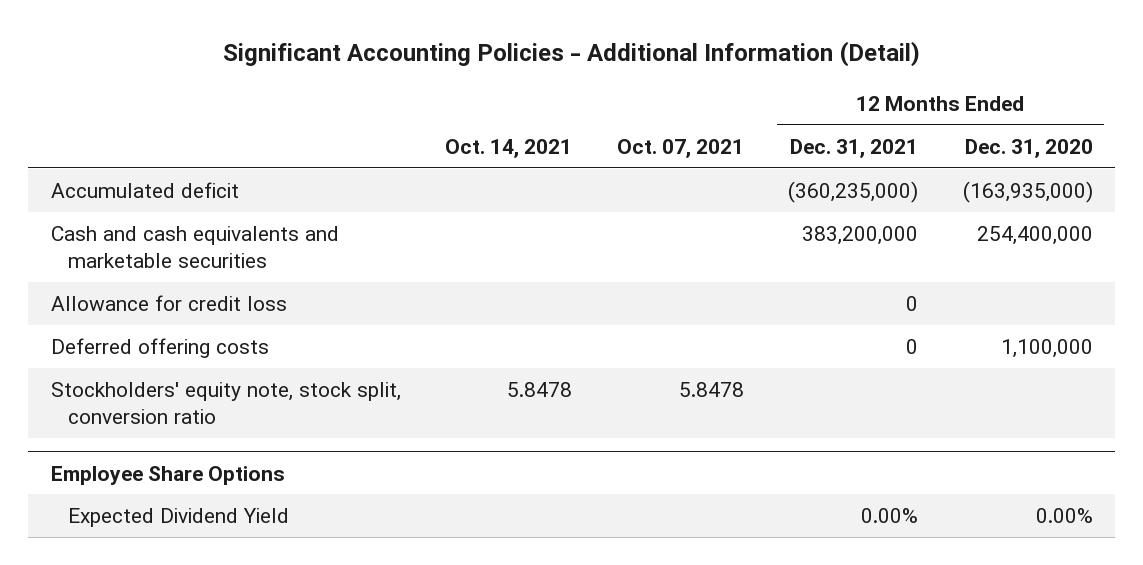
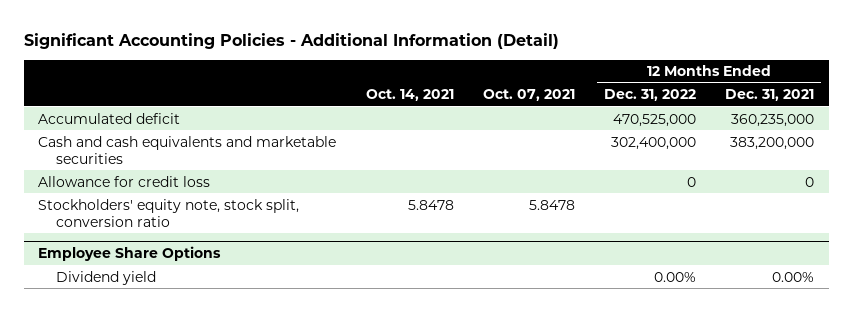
[964,138,1093,158] Dec. 31, 2020 -> none
none -> [603,89,696,102] Dec. 31, 2022
[788,180,919,203] (360,235,000) -> [731,113,815,127] 360,235,000
[50,337,269,358] Deferred offering costs -> none
[68,507,290,527] Expected Dividend Yield -> [56,270,157,285] Dividend yield

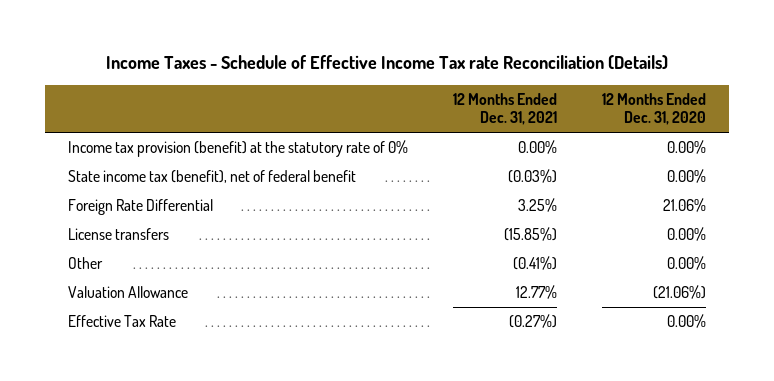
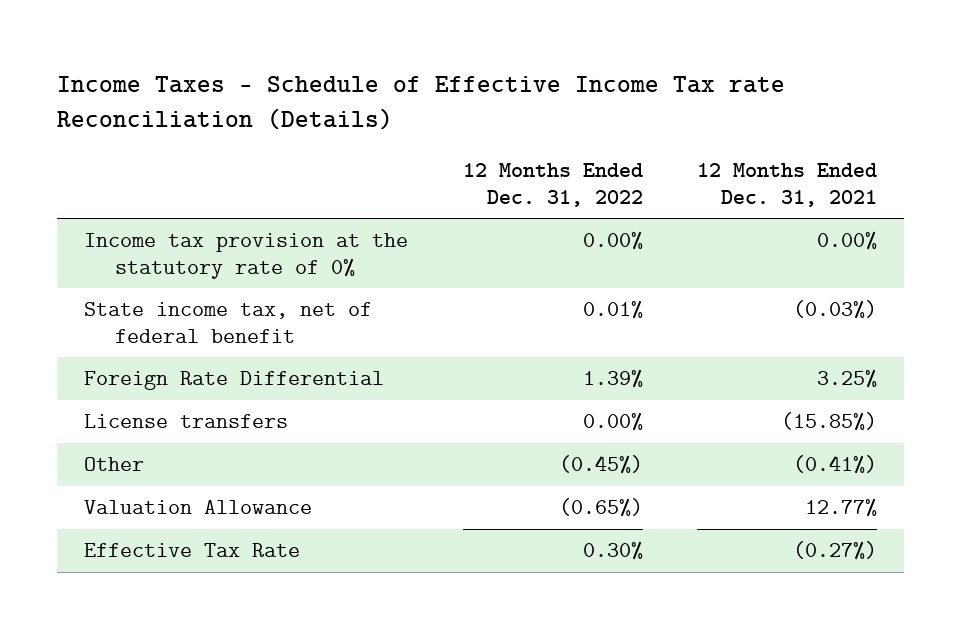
[602,93,707,126] 12 Months Ended Dec. 31, 2020 -> none
none -> [462,163,643,207] 12 Months Ended Dec. 31, 2022
[67,140,408,158] Income tax provision (benefit) at the statutory rate of 0% -> [84,233,409,279] Income tax provision at the statutory rate of 0%
[67,170,356,184] State income tax (benefit), net of federal benefit -> [84,302,373,343] State income tax, net of federal benefit

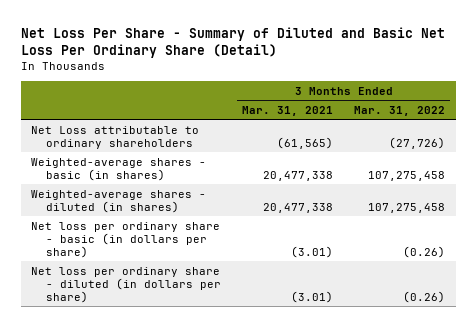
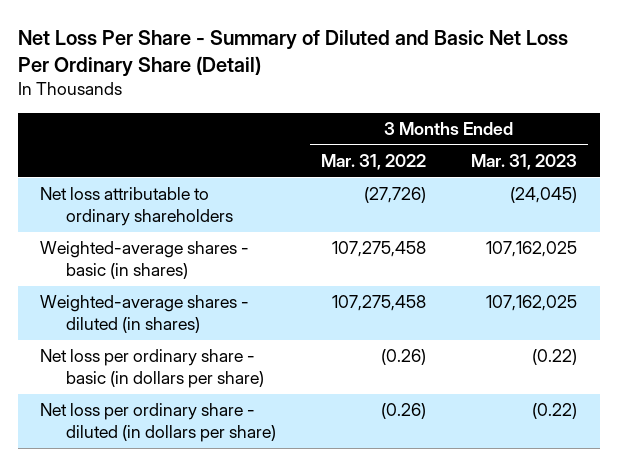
[242,105,334,116] Mar. 31, 2021 -> none
none -> [471,154,578,171] Mar. 31, 2023
[31,125,200,149] Net Loss attributable to ordinary shareholders -> [40,187,234,227] Net loss attributable to ordinary shareholders

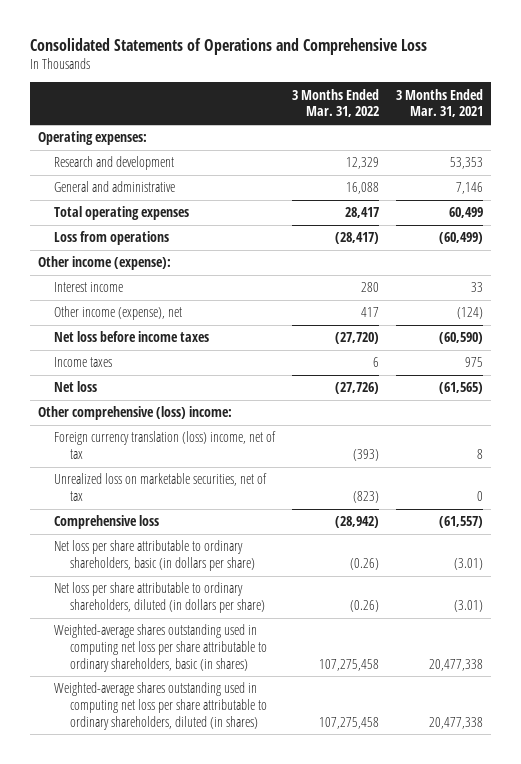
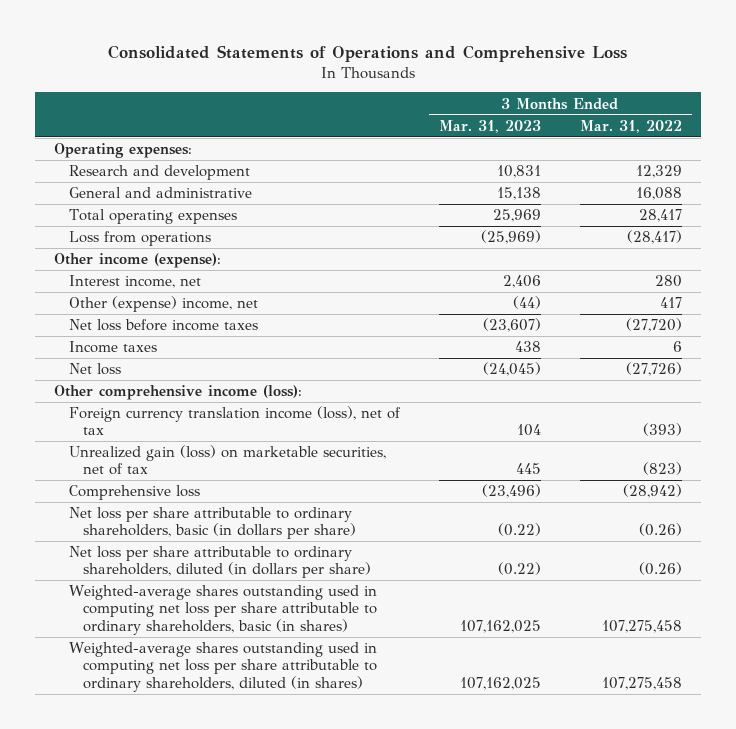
[395,88,483,118] 3 Months Ended Mar. 31, 2021 -> none
none -> [438,119,541,133] Mar. 31, 2023
[54,282,124,293] Interest income -> [68,275,201,289] Interest income, net
[54,306,183,321] Other income (expense), net -> [68,296,258,313] Other (expense) income, net
[38,406,233,421] Other comprehensive (loss) income: -> [54,385,303,401] Other comprehensive income (loss):
[54,431,277,459] Foreign currency translation (loss) income, net of tax -> [68,406,401,436] Foreign currency translation income (loss), net of tax
[54,473,268,501] Unrealized loss on marketable securities, net of tax -> [68,445,386,476] Unrealized gain (loss) on marketable securities, net of tax

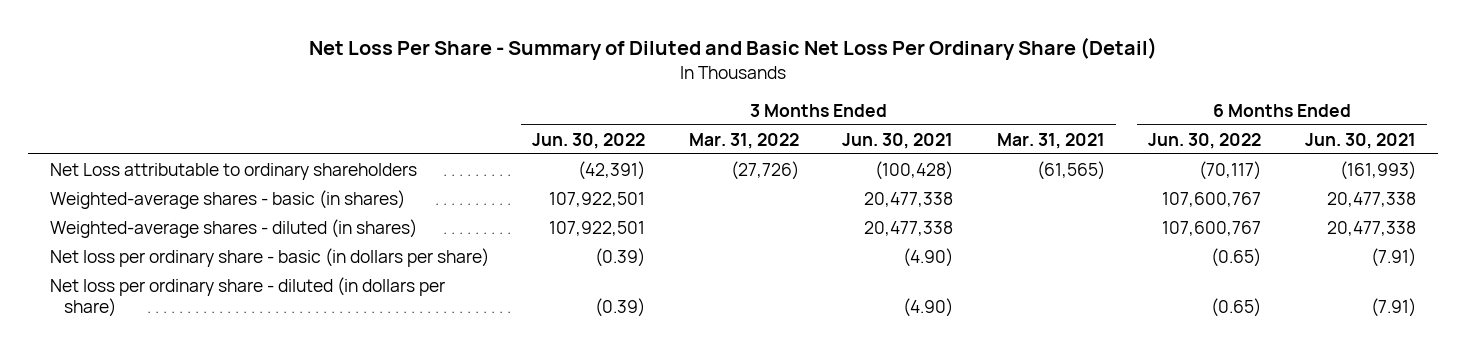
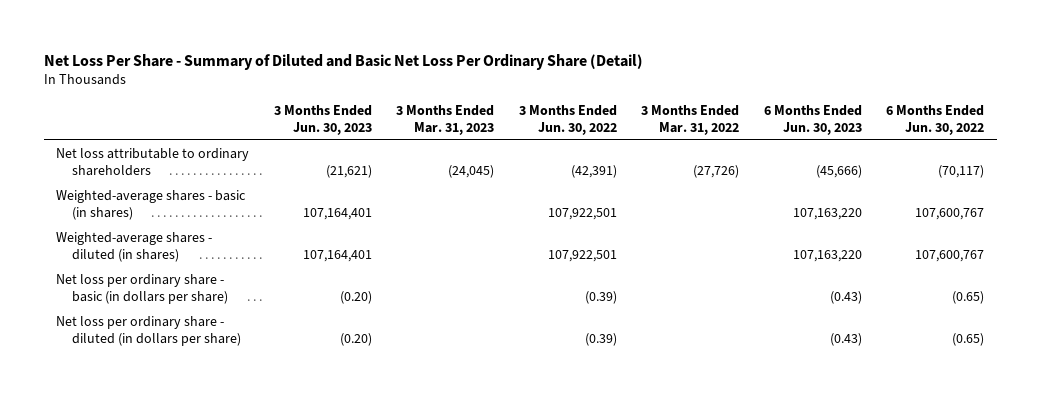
[842,132,954,149] Jun. 30, 2021 -> none
[996,132,1105,149] Mar. 31, 2021 -> none
[1304,132,1416,149] Jun. 30, 2021 -> none
none -> [273,104,372,136] 3 Months Ended Jun. 30, 2023
none -> [396,104,495,136] 3 Months Ended Mar. 31, 2023
none -> [763,104,862,136] 6 Months Ended Jun. 30, 2023
[49,162,417,180] Net Loss attributable to ordinary shareholders -> [56,147,250,176] Net loss attributable to ordinary shareholders

